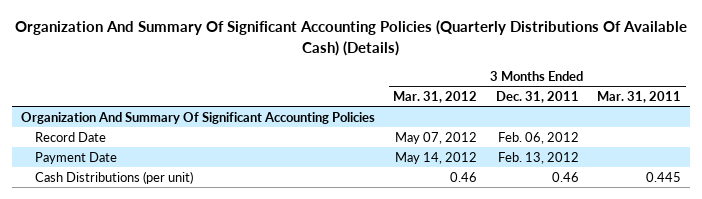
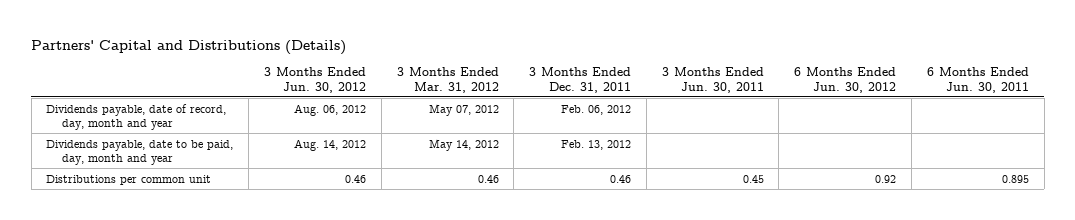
[15,20,688,56] Organization And Summary Of Significant Accounting Policies (Quarterly Distributions Of Available Cash) (Details) -> [31,39,347,55] Partners' Capital and Distributions (Details)
[597,90,682,103] Mar. 31, 2011 -> none
none -> [263,67,366,93] 3 Months Ended Jun. 30, 2012
none -> [661,67,764,93] 3 Months Ended Jun. 30, 2011
none -> [794,67,897,93] 6 Months Ended Jun. 30, 2012
none -> [926,67,1029,93] 6 Months Ended Jun. 30, 2011
[21,111,376,124] Organization And Summary Of Significant Accounting Policies -> none
[35,131,107,142] Record Date -> [46,103,227,130] Dividends payable, date of record, day, month and year
[35,151,118,164] Payment Date -> [46,139,234,165] Dividends payable, date to be paid, day, month and year
[35,170,194,184] Cash Distributions (per unit) -> [46,174,212,185] Distributions per common unit

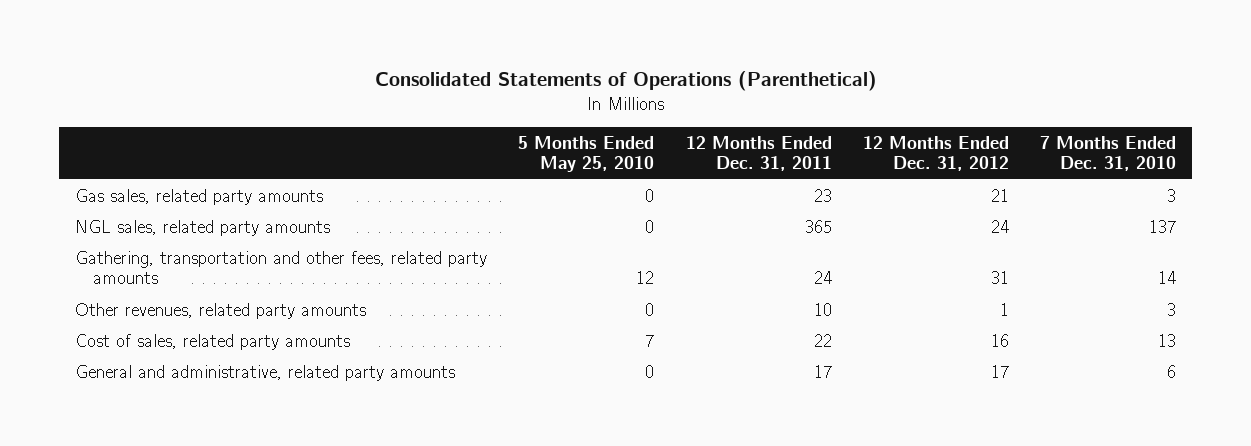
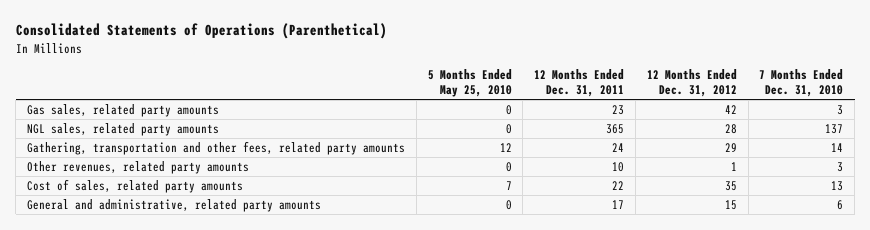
[991,188,1010,202] 21 -> [724,104,737,114] 42
[991,219,1010,233] 24 -> [724,123,737,134] 28
[991,271,1010,285] 31 -> [724,142,737,152] 29
[991,333,1010,347] 16 -> [724,180,737,191] 35
[991,364,1010,378] 17 -> [724,199,737,210] 15

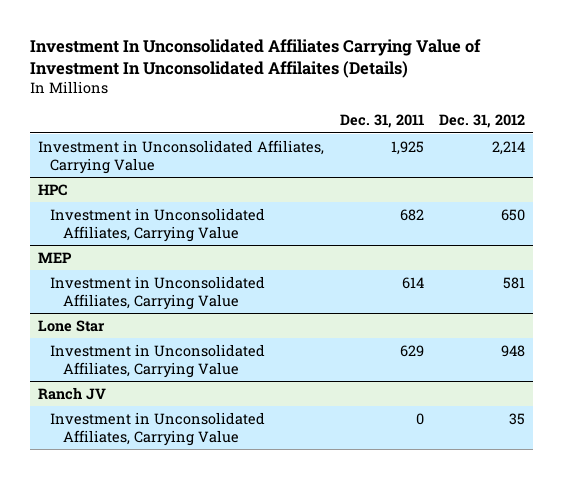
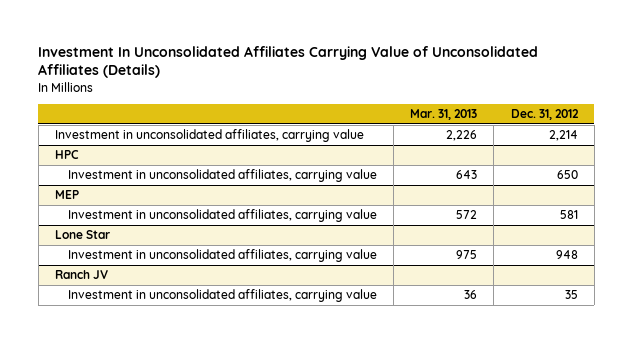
[29,38,481,79] Investment In Unconsolidated Affiliates Carrying Value of Investment In Unconsolidated Affilaites (Details) -> [38,45,539,79] Investment In Unconsolidated Affiliates Carrying Value of Unconsolidated Affiliates (Details)
[339,114,424,129] Dec. 31, 2011 -> none
none -> [410,108,478,120] Mar. 31, 2013
[37,139,324,174] Investment in Unconsolidated Affiliates, Carrying Value -> [54,129,364,143] Investment in unconsolidated affiliates, carrying value
[50,207,266,242] Investment in Unconsolidated Affiliates, Carrying Value -> [67,169,377,183] Investment in unconsolidated affiliates, carrying value
[50,275,266,310] Investment in Unconsolidated Affiliates, Carrying Value -> [67,209,377,223] Investment in unconsolidated affiliates, carrying value
[50,343,266,378] Investment in Unconsolidated Affiliates, Carrying Value -> [67,249,377,263] Investment in unconsolidated affiliates, carrying value
[50,411,266,446] Investment in Unconsolidated Affiliates, Carrying Value -> [67,289,377,303] Investment in unconsolidated affiliates, carrying value

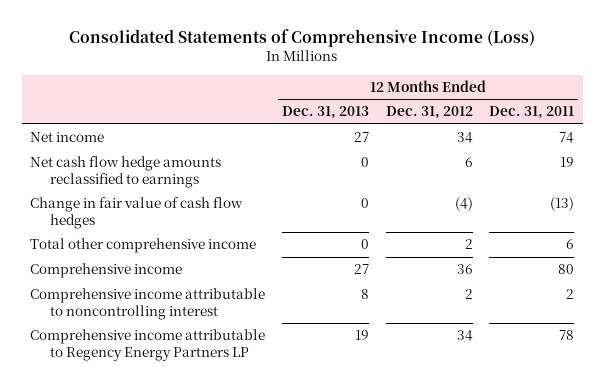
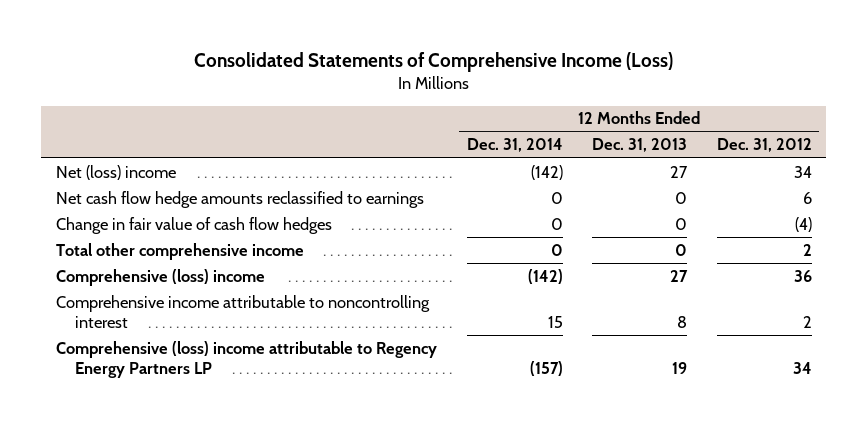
[489,106,575,120] Dec. 31, 2011 -> none
none -> [466,138,563,153] Dec. 31, 2014
[30,132,105,143] Net income -> [55,164,176,180] Net (loss) income
[30,263,183,279] Comprehensive income -> [55,268,265,286] Comprehensive (loss) income
[30,329,266,361] Comprehensive income attributable to Regency Energy Partners LP -> [55,340,437,379] Comprehensive (loss) income attributable to Regency Energy Partners LP

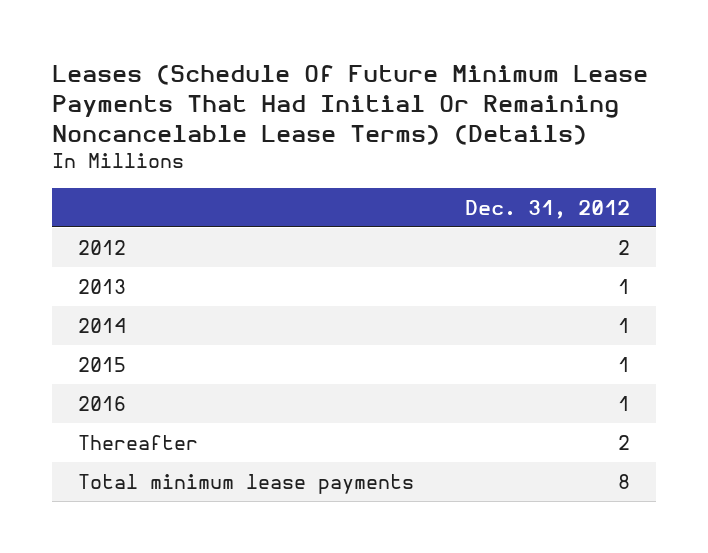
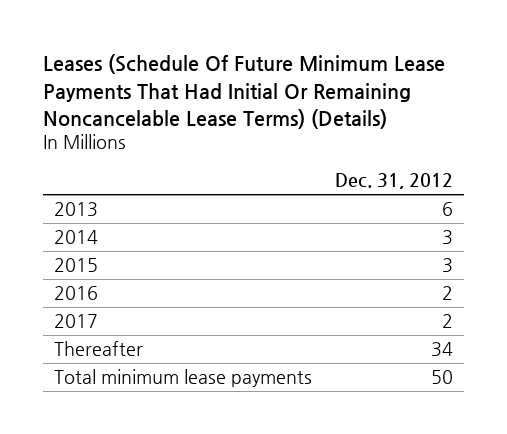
[77,239,126,255] 2012 -> none
[618,278,631,294] 1 -> [441,202,453,217] 6
[618,317,631,333] 1 -> [441,230,453,246] 3
[618,356,631,372] 1 -> [441,258,453,274] 3
[618,395,631,411] 1 -> [441,286,453,301] 2
none -> [54,314,99,329] 2017
[618,434,631,450] 2 -> [430,342,453,358] 34
[618,473,631,489] 8 -> [430,370,453,385] 50

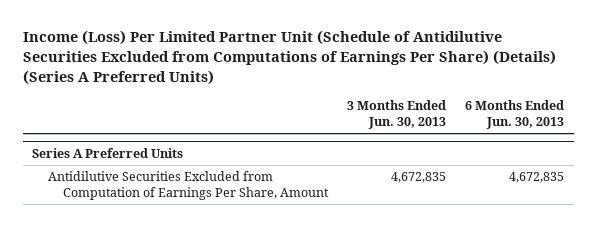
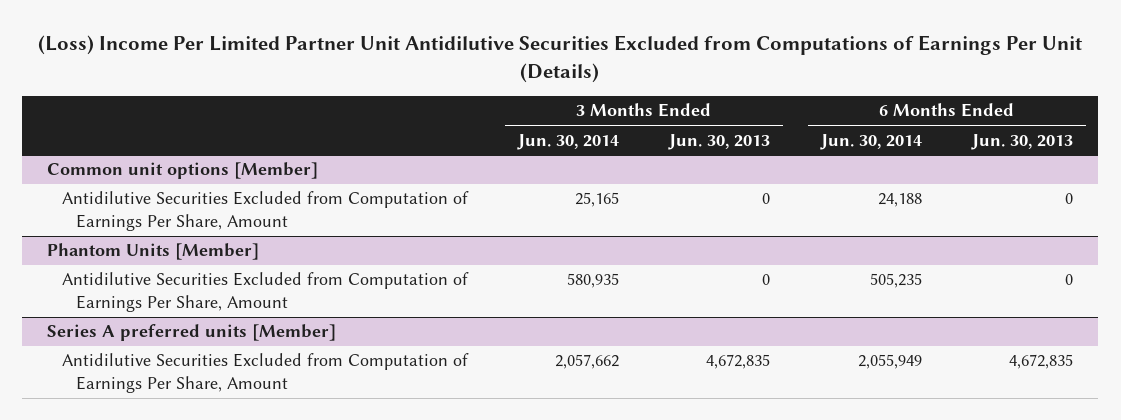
[22,30,556,85] Income (Loss) Per Limited Partner Unit (Schedule of Antidilutive Securities Excluded from Computations of Earnings Per Share) (Details) (Series A Preferred Units) -> [38,35,1083,84] (Loss) Income Per Limited Partner Unit Antidilutive Securities Excluded from Computations of Earnings Per Unit (Details)
none -> [517,133,620,150] Jun. 30, 2014
none -> [819,133,922,150] Jun. 30, 2014
none -> [47,162,319,180] Common unit options [Member]
none -> [61,191,469,232] Antidilutive Securities Excluded from Computation of Earnings Per Share, Amount
none -> [47,243,260,261] Phantom Units [Member]
none -> [61,272,469,313] Antidilutive Securities Excluded from Computation of Earnings Per Share, Amount
[32,147,184,158] Series A Preferred Units -> [47,324,337,342] Series A preferred units [Member]

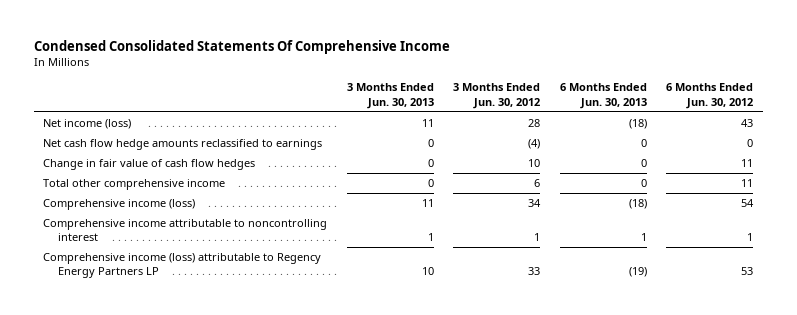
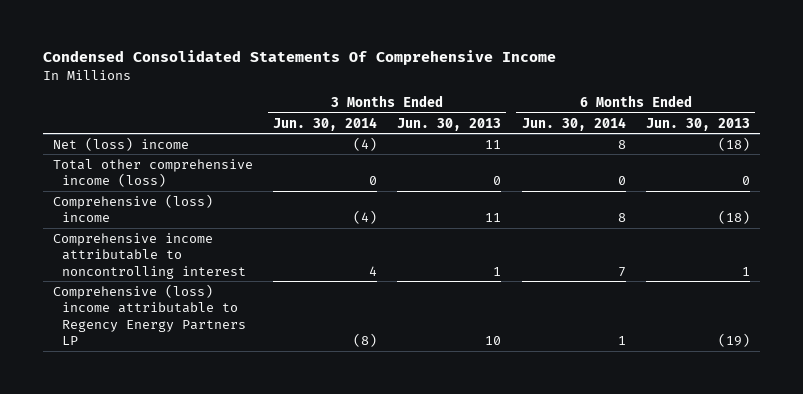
[453,83,541,109] 3 Months Ended Jun. 30, 2012 -> none
[666,83,754,109] 6 Months Ended Jun. 30, 2012 -> none
none -> [273,116,378,131] Jun. 30, 2014
none -> [521,116,626,131] Jun. 30, 2014
[43,139,323,151] Net cash flow hedge amounts reclassified to earnings -> none
[43,159,256,171] Change in fair value of cash flow hedges -> none
[43,119,132,130] Net income (loss) -> [52,136,189,151] Net (loss) income
[43,179,226,191] Total other comprehensive income -> [52,158,253,188] Total other comprehensive income (loss)
[43,199,196,211] Comprehensive income (loss) -> [52,193,213,223] Comprehensive (loss) income
[43,253,322,279] Comprehensive income (loss) attributable to Regency Energy Partners LP -> [52,283,247,345] Comprehensive (loss) income attributable to Regency Energy Partners LP

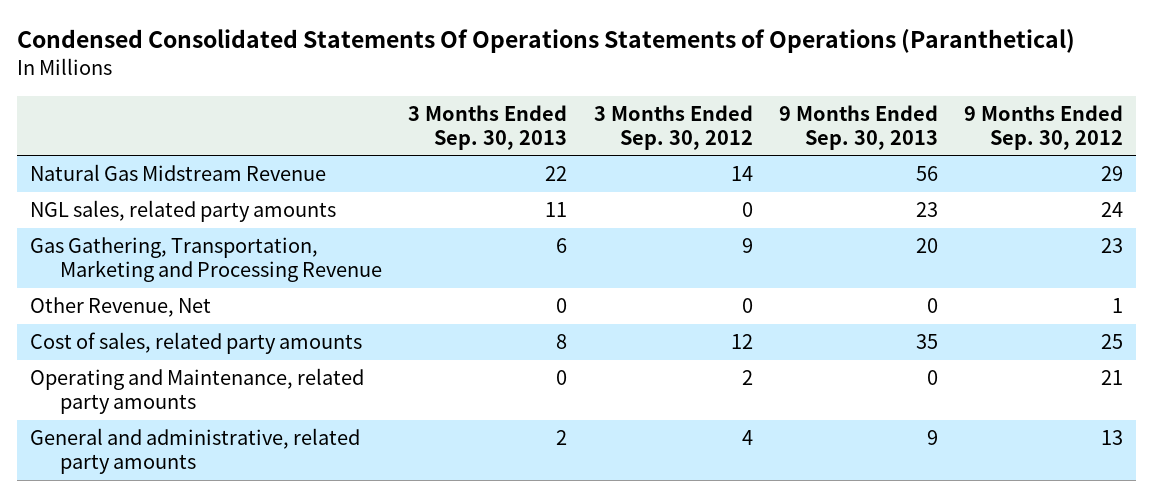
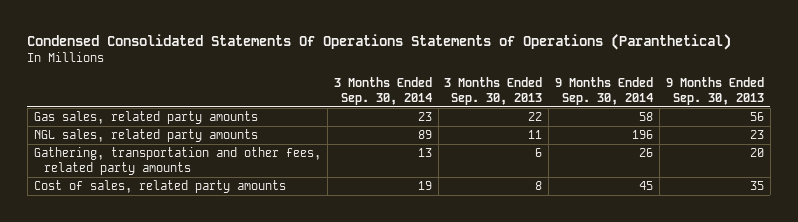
[593,104,753,150] 3 Months Ended Sep. 30, 2012 -> none
[964,104,1124,150] 9 Months Ended Sep. 30, 2012 -> none
none -> [333,76,432,105] 3 Months Ended Sep. 30, 2014
none -> [555,76,654,105] 9 Months Ended Sep. 30, 2014
[29,164,326,182] Natural Gas Midstream Revenue -> [33,111,258,125] Gas sales, related party amounts
[29,297,211,318] Other Revenue, Net -> none
[29,237,383,283] Gas Gathering, Transportation, Marketing and Processing Revenue -> [33,147,321,176] Gathering, transportation and other fees, related party amounts
[29,368,364,415] Operating and Maintenance, related party amounts -> none
[29,428,360,475] General and administrative, related party amounts -> none

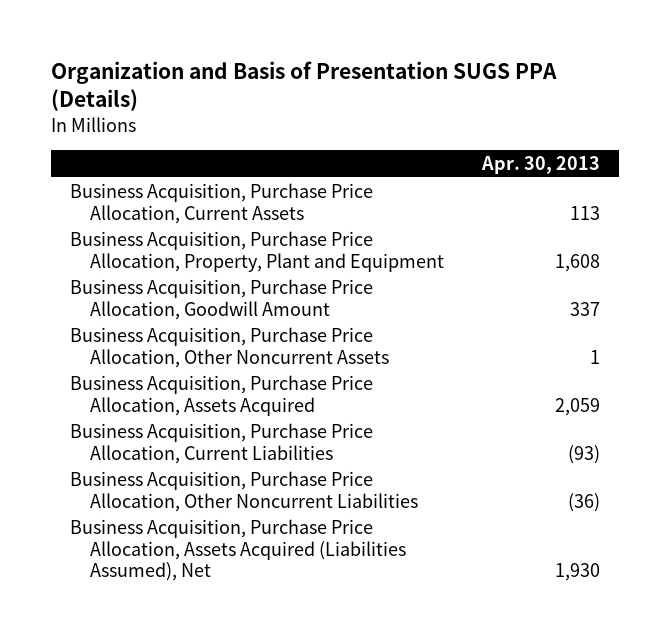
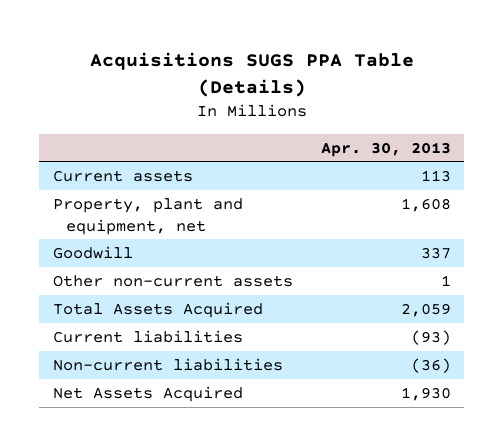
[50,60,557,112] Organization and Basis of Presentation SUGS PPA (Details) -> [89,52,414,98] Acquisitions SUGS PPA Table (Details)
[69,183,373,224] Business Acquisition, Purchase Price Allocation, Current Assets -> [53,169,194,182] Current assets
[69,231,444,272] Business Acquisition, Purchase Price Allocation, Property, Plant and Equipment -> [53,197,244,235] Property, plant and equipment, net
[69,279,373,320] Business Acquisition, Purchase Price Allocation, Goodwill Amount -> [53,245,134,259] Goodwill
[69,327,389,368] Business Acquisition, Purchase Price Allocation, Other Noncurrent Assets -> [53,274,294,287] Other non-current assets
[69,375,373,416] Business Acquisition, Purchase Price Allocation, Assets Acquired -> [53,301,264,318] Total Assets Acquired
[69,423,373,464] Business Acquisition, Purchase Price Allocation, Current Liabilities -> [53,329,244,343] Current liabilities
[69,471,418,512] Business Acquisition, Purchase Price Allocation, Other Noncurrent Liabilities -> [53,357,284,371] Non-current liabilities
[69,519,406,582] Business Acquisition, Purchase Price Allocation, Assets Acquired (Liabilities Assumed), Net -> [53,385,244,402] Net Assets Acquired

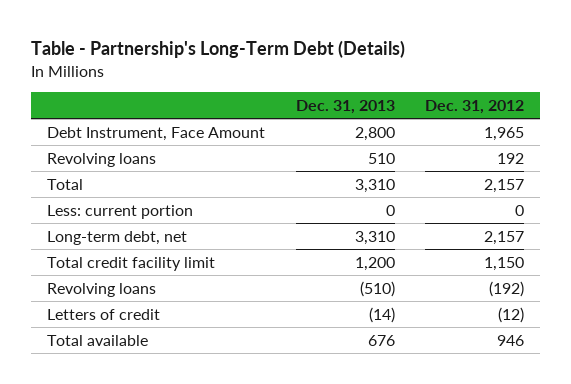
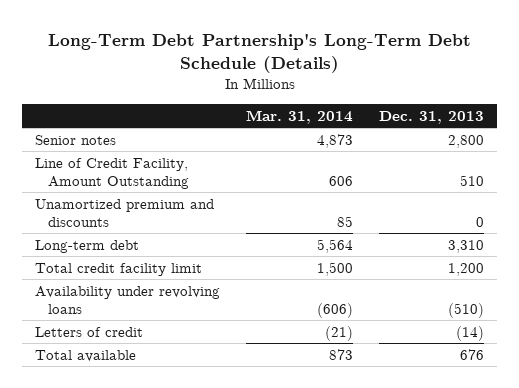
[31,40,406,59] Table - Partnership's Long-Term Debt (Details) -> [47,32,471,73] Long-Term Debt Partnership's Long-Term Debt Schedule (Details)
[425,99,525,114] Dec. 31, 2012 -> none
none -> [246,109,354,124] Mar. 31, 2014
[46,126,265,141] Debt Instrument, Face Amount -> none
[46,178,83,190] Total -> none
[46,204,193,219] Less: current portion -> none
none -> [35,134,117,145] Senior notes
[46,152,156,167] Revolving loans -> [35,157,190,189] Line of Credit Facility, Amount Outstanding
none -> [35,198,215,227] Unamortized premium and discounts
[46,230,187,245] Long-term debt, net -> [35,239,140,253] Long-term debt
[46,282,156,297] Revolving loans -> [35,285,221,314] Availability under revolving loans

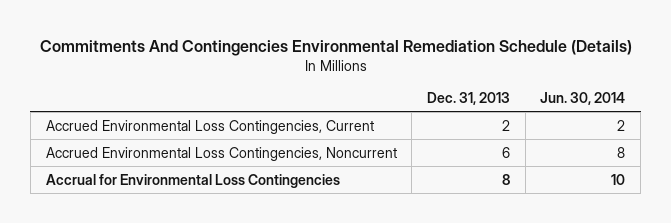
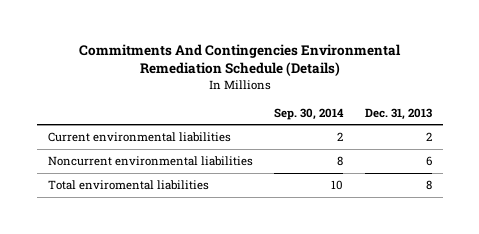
[540,92,626,106] Jun. 30, 2014 -> none
none -> [274,107,345,120] Sep. 30, 2014
[45,119,374,134] Accrued Environmental Loss Contingencies, Current -> [47,132,231,143] Current environmental liabilities
[45,146,397,161] Accrued Environmental Loss Contingencies, Noncurrent -> [47,156,253,167] Noncurrent environmental liabilities
[45,173,340,188] Accrual for Environmental Loss Contingencies -> [47,180,209,191] Total enviromental liabilities

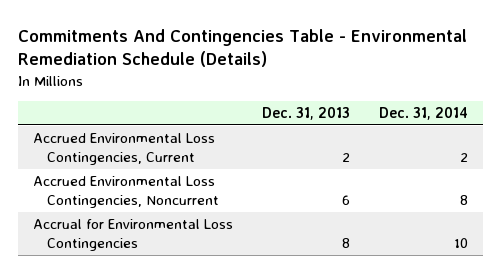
[78,43,401,77] Commitments And Contingencies Environmental Remediation Schedule (Details) -> [18,28,468,68] Commitments And Contingencies Table - Environmental Remediation Schedule (Details)
[274,107,345,120] Sep. 30, 2014 -> none
none -> [378,106,468,120] Dec. 31, 2014
[47,132,231,143] Current environmental liabilities -> [32,133,215,166] Accrued Environmental Loss Contingencies, Current
[47,156,253,167] Noncurrent environmental liabilities -> [32,176,220,209] Accrued Environmental Loss Contingencies, Noncurrent
[47,180,209,191] Total enviromental liabilities -> [32,219,233,252] Accrual for Environmental Loss Contingencies

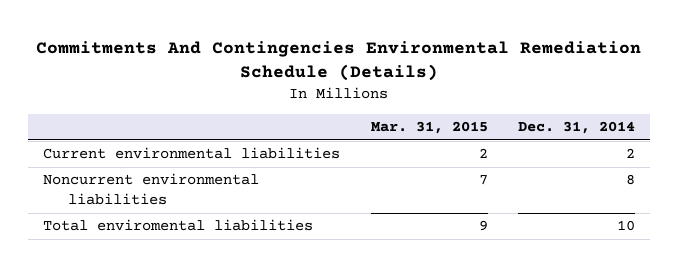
[18,28,468,68] Commitments And Contingencies Table - Environmental Remediation Schedule (Details) -> [36,40,642,81] Commitments And Contingencies Environmental Remediation Schedule (Details)
[261,106,350,120] Dec. 31, 2013 -> none
none -> [370,121,488,135] Mar. 31, 2015
[32,133,215,166] Accrued Environmental Loss Contingencies, Current -> [43,147,341,160] Current environmental liabilities
[32,176,220,209] Accrued Environmental Loss Contingencies, Noncurrent -> [43,173,260,206] Noncurrent environmental liabilities
[32,219,233,252] Accrual for Environmental Loss Contingencies -> [43,219,314,232] Total enviromental liabilities

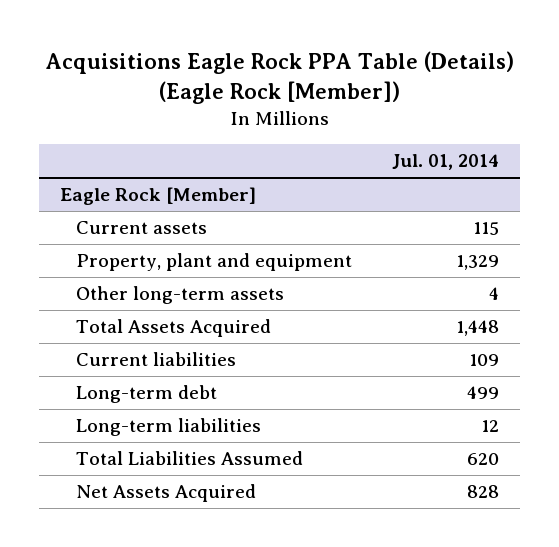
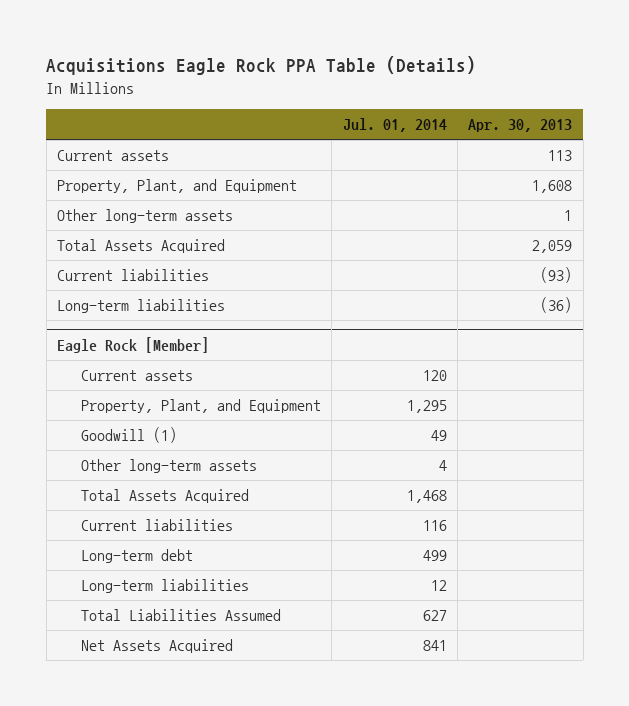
[45,51,514,105] Acquisitions Eagle Rock PPA Table (Details) (Eagle Rock [Member]) -> [46,56,477,76] Acquisitions Eagle Rock PPA Table (Details)
none -> [468,119,573,133] Apr. 30, 2013
none -> [56,150,169,162] Current assets
none -> [56,179,297,194] Property, Plant, and Equipment
none -> [56,209,233,224] Other long-term assets
none -> [56,239,225,254] Total Assets Acquired
none -> [56,269,209,282] Current liabilities
none -> [56,299,225,314] Long-term liabilities
[473,222,500,236] 115 -> [422,370,447,382] 120
[75,253,352,272] Property, plant and equipment -> [81,399,322,414] Property, Plant, and Equipment
[456,255,500,271] 1,329 -> [406,400,447,414] 1,295
none -> [81,427,178,444] Goodwill (1)
[456,320,500,337] 1,448 -> [406,490,447,504] 1,468
[469,354,500,367] 109 -> [422,520,447,532] 116
[467,453,500,466] 620 -> [422,610,447,622] 627
[467,485,500,499] 828 -> [422,640,447,652] 841

